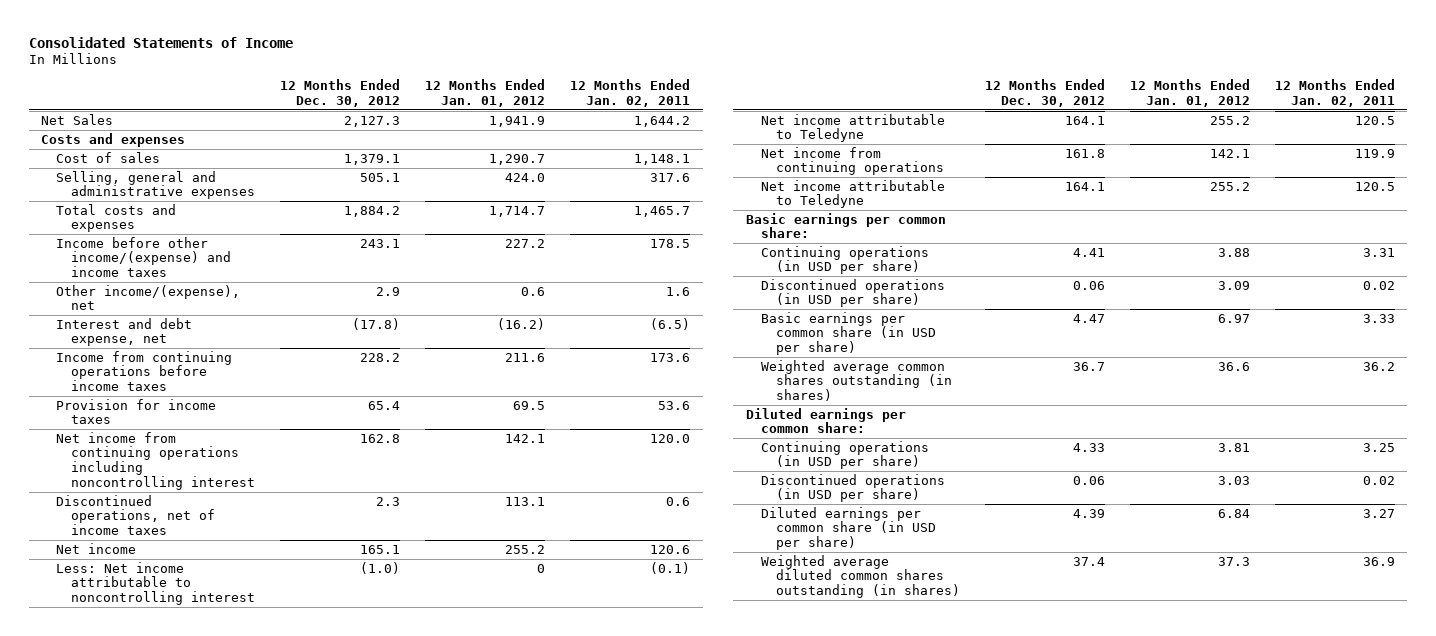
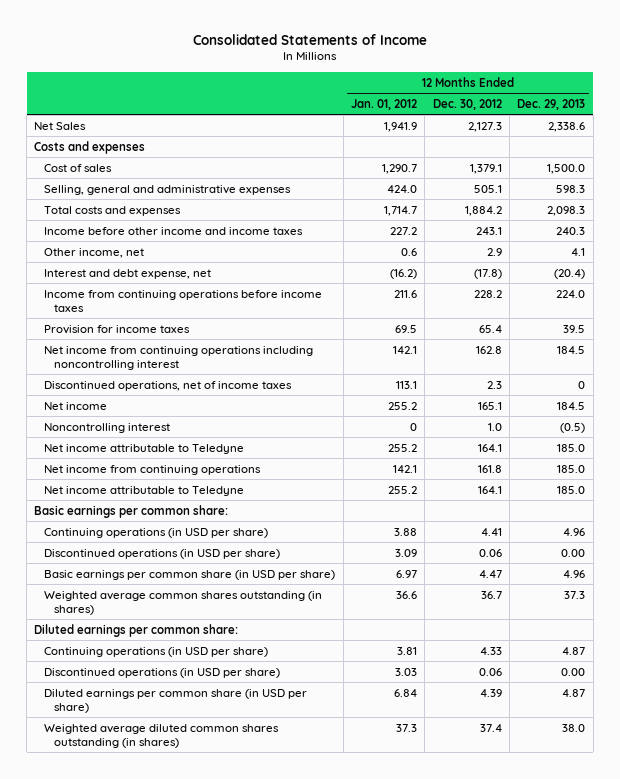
[570,79,691,108] 12 Months Ended Jan. 02, 2011 -> none
none -> [517,98,586,110] Dec. 29, 2013
[56,236,232,278] Income before other income/(expense) and income taxes -> [44,226,304,235] Income before other income and income taxes
[56,284,241,311] Other income/(expense), net -> [44,247,145,258] Other income, net
[56,561,256,606] Less: Net income attributable to noncontrolling interest -> [44,422,171,433] Noncontrolling interest
[360,561,401,574] (1.0) -> [487,422,502,431] 1.0

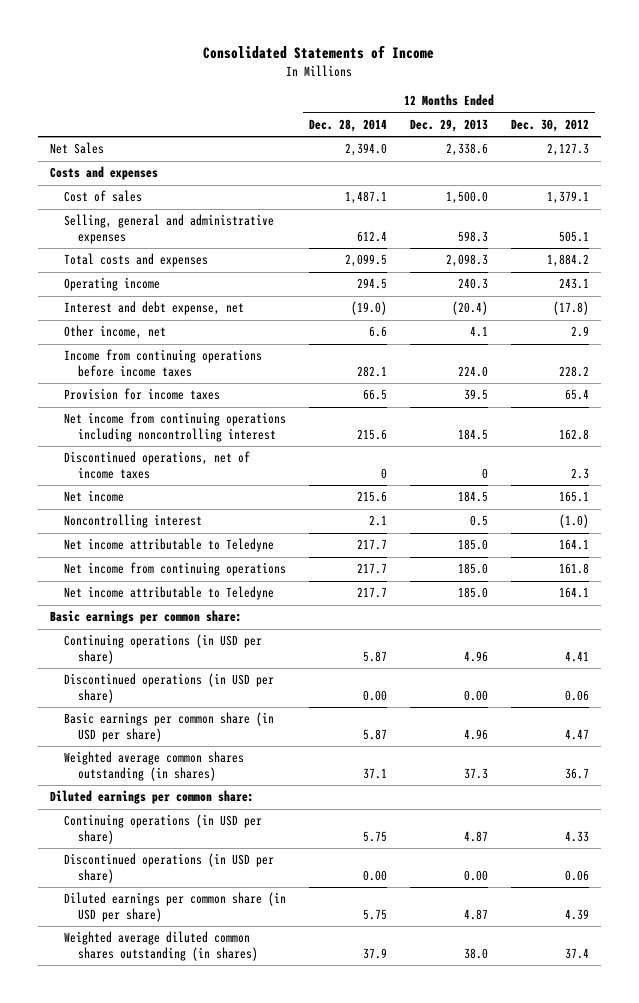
[350,98,417,110] Jan. 01, 2012 -> none
none -> [309,119,388,133] Dec. 28, 2014
[44,226,304,235] Income before other income and income taxes -> [63,277,160,292] Operating income
[44,247,145,258] Other income, net -> [63,325,166,340] Other income, net
[487,422,502,431] 1.0 -> [559,514,590,529] (1.0)
[560,422,586,433] (0.5) -> [470,515,489,527] 0.5

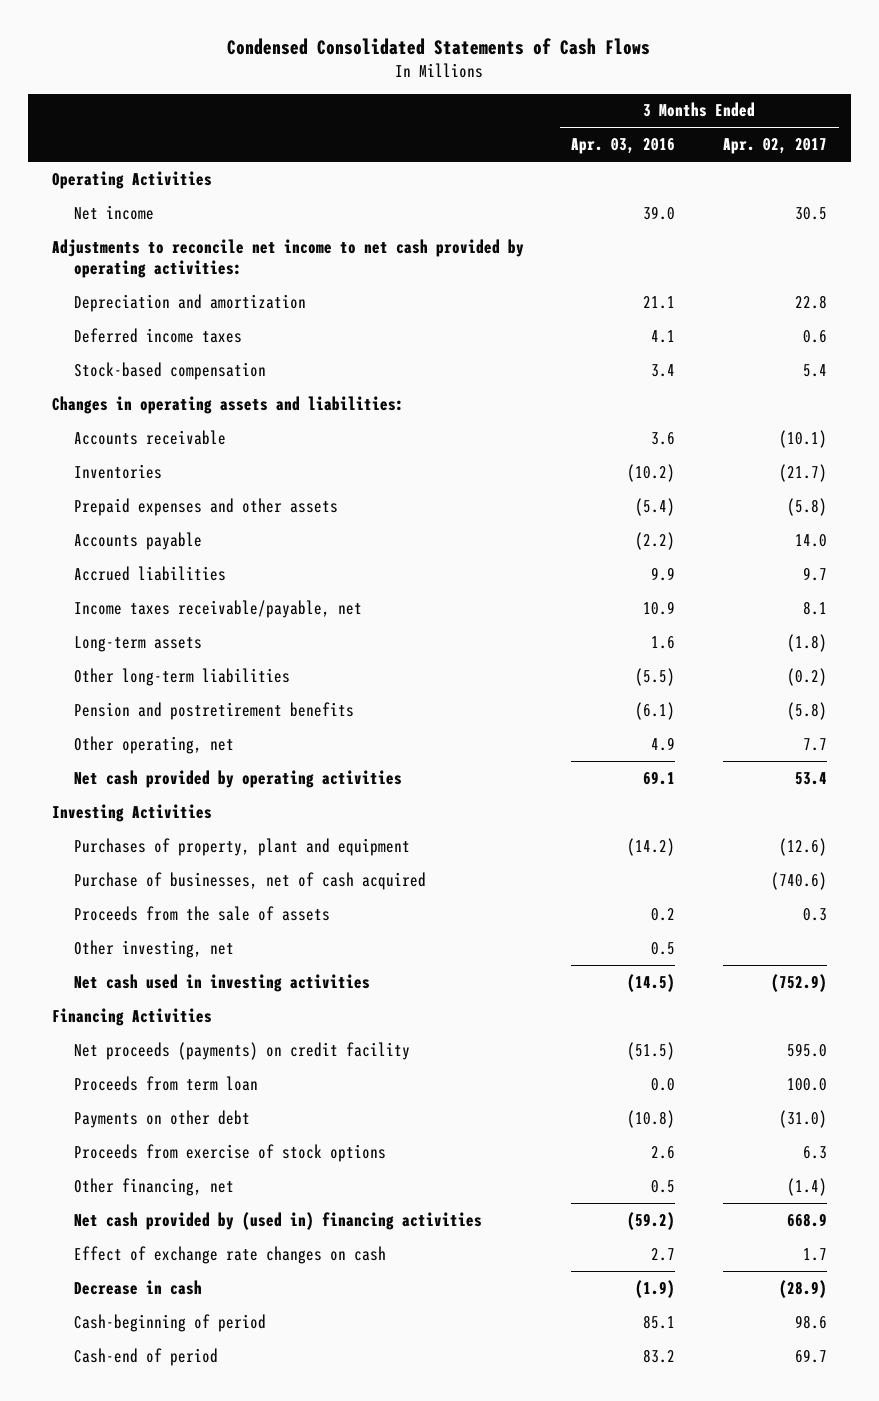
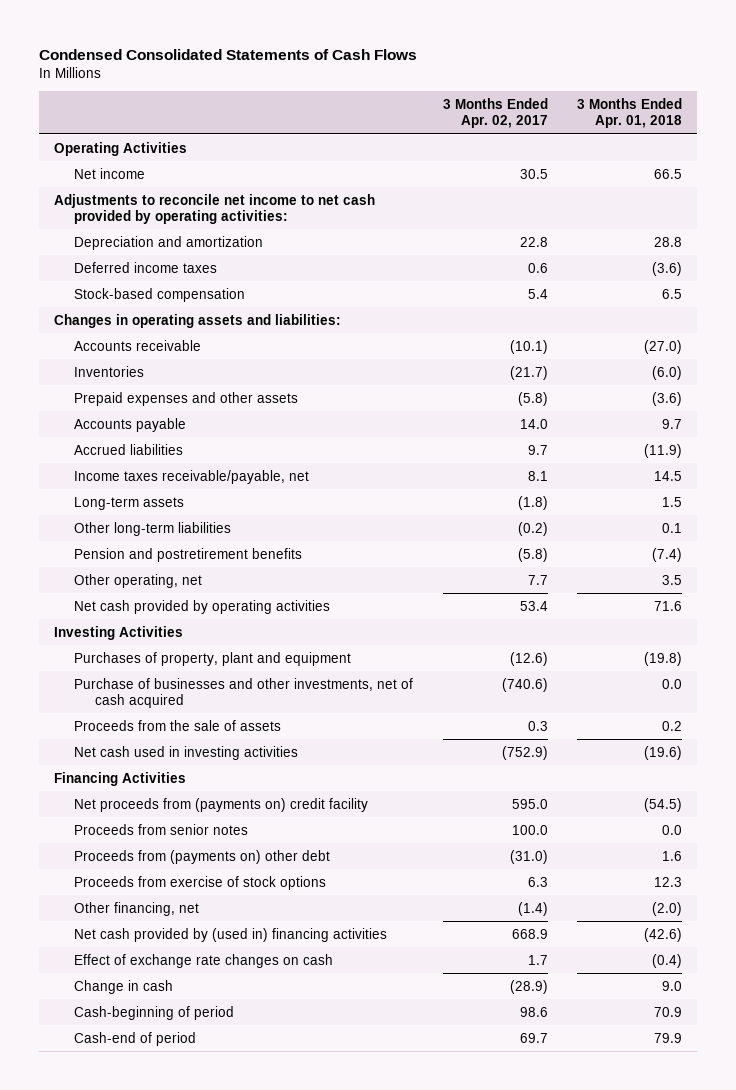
[571,138,676,155] Apr. 03, 2016 -> none
none -> [577,98,683,129] 3 Months Ended Apr. 01, 2018
[73,871,426,890] Purchase of businesses, net of cash acquired -> [74,677,414,708] Purchase of businesses and other investments, net of cash acquired
[73,939,234,958] Other investing, net -> none
[73,1075,258,1091] Proceeds from term loan -> none
[73,1041,410,1060] Net proceeds (payments) on credit facility -> [74,797,369,812] Net proceeds from (payments on) credit facility
none -> [74,823,249,835] Proceeds from senior notes
[73,1109,250,1128] Payments on other debt -> [74,849,331,864] Proceeds from (payments on) other debt
[73,1279,202,1295] Decrease in cash -> [74,979,174,994] Change in cash

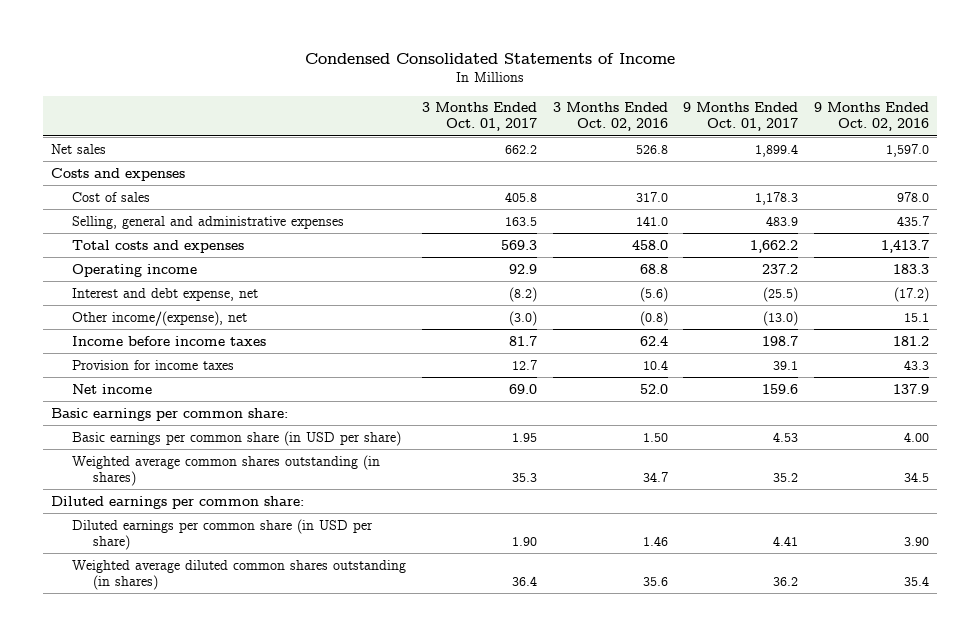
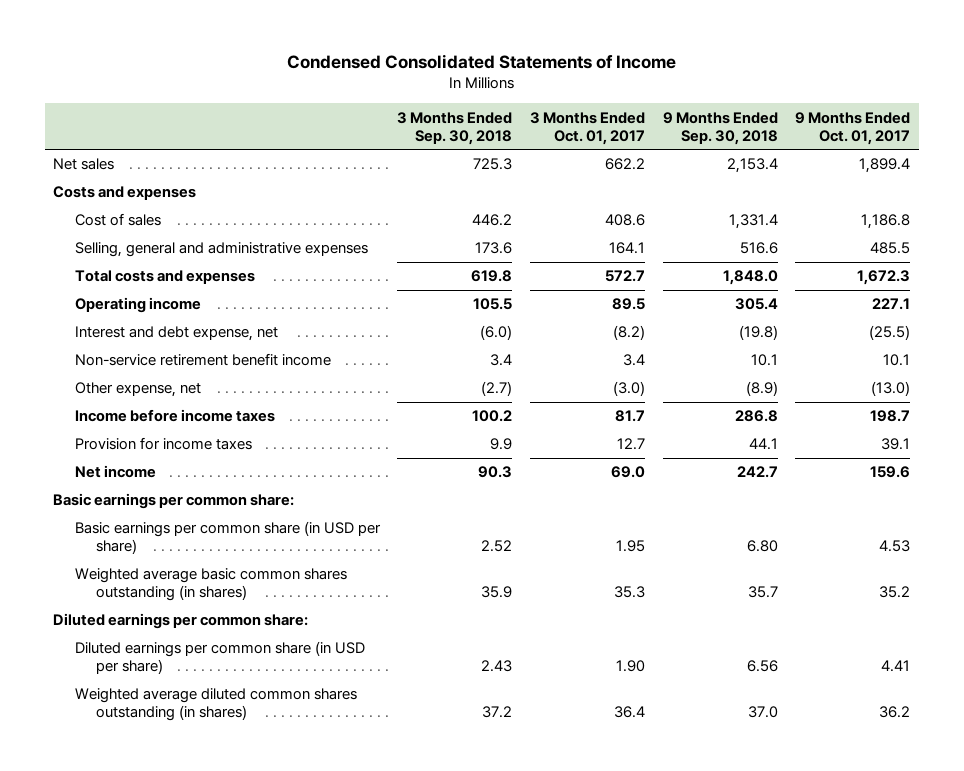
[552,102,668,132] 3 Months Ended Oct. 02, 2016 -> none
[814,102,930,132] 9 Months Ended Oct. 02, 2016 -> none
none -> [397,111,513,145] 3 Months Ended Sep. 30, 2018
none -> [662,111,778,145] 9 Months Ended Sep. 30, 2018
[504,191,537,202] 405.8 -> [605,214,646,227] 408.6
[755,191,799,205] 1,178.3 -> [861,214,911,230] 1,186.8
[504,216,537,226] 163.5 -> [609,242,646,255] 164.1
[766,215,799,226] 483.9 -> [870,242,911,255] 485.5
[500,239,537,250] 569.3 -> [605,270,646,283] 572.7
[750,239,799,253] 1,662.2 -> [857,270,911,286] 1,672.3
[508,263,537,274] 92.9 -> [612,298,646,311] 89.5
[762,263,799,274] 237.2 -> [872,298,911,311] 227.1
none -> [74,353,331,367] Non-service retirement benefit income
[72,310,248,326] Other income/(expense), net -> [74,382,201,398] Other expense, net
[72,454,381,486] Weighted average common shares outstanding (in shares) -> [74,568,347,602] Weighted average basic common shares outstanding (in shares)

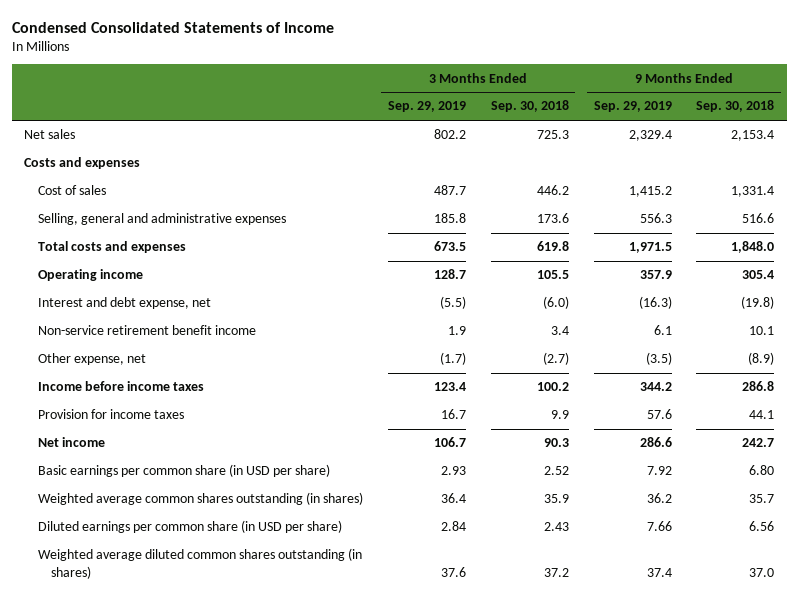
[530,111,646,145] 3 Months Ended Oct. 01, 2017 -> none
[795,111,911,145] 9 Months Ended Oct. 01, 2017 -> none
none -> [387,101,466,113] Sep. 29, 2019
none -> [593,101,672,113] Sep. 29, 2019
[53,493,295,510] Basic earnings per common share: -> none
[53,613,309,630] Diluted earnings per common share: -> none
[74,568,347,602] Weighted average basic common shares outstanding (in shares) -> [37,492,363,506] Weighted average common shares outstanding (in shares)

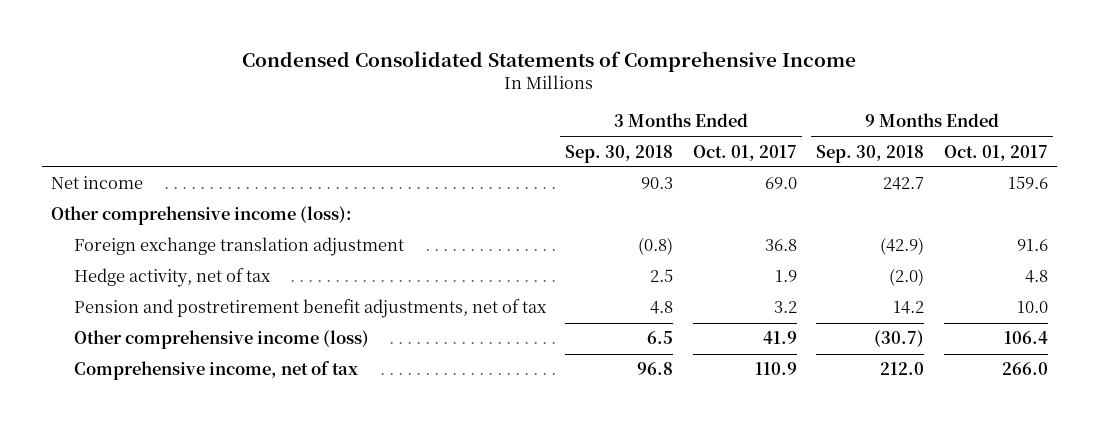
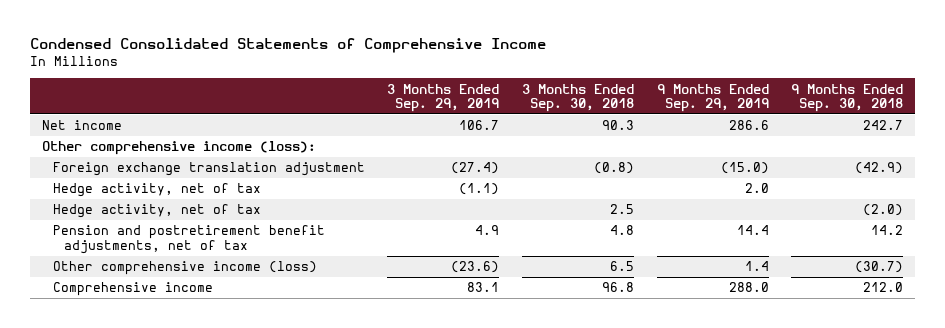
[692,144,797,161] Oct. 01, 2017 -> none
[943,144,1048,161] Oct. 01, 2017 -> none
none -> [387,83,500,113] 3 Months Ended Sep. 29, 2019
none -> [656,83,769,113] 9 Months Ended Sep. 29, 2019
none -> [52,183,261,198] Hedge activity, net of tax
[73,361,358,381] Comprehensive income, net of tax -> [52,282,213,297] Comprehensive income

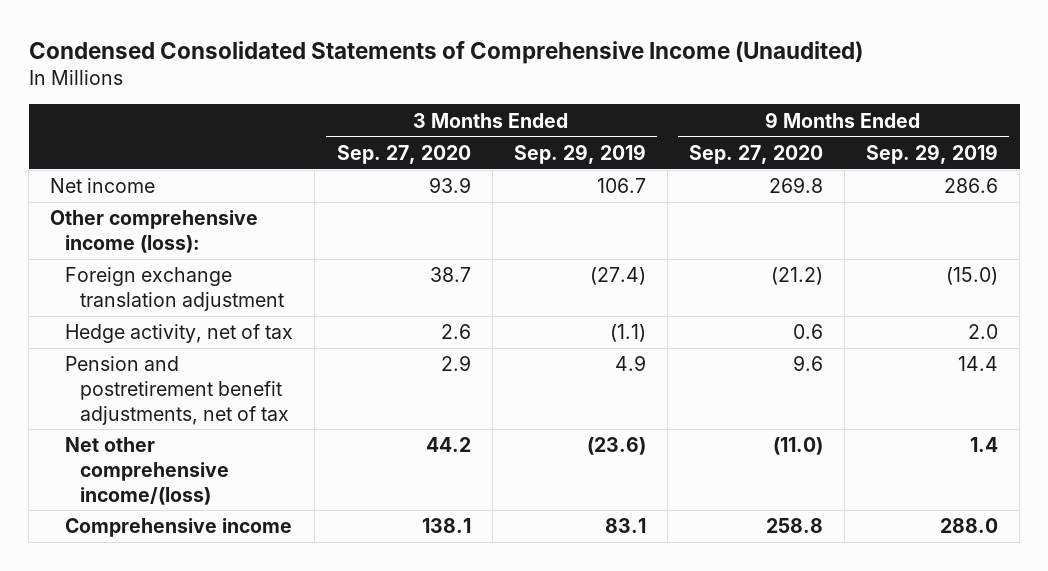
[30,38,547,54] Condensed Consolidated Statements of Comprehensive Income -> [28,40,863,64] Condensed Consolidated Statements of Comprehensive Income (Unaudited)
[522,83,635,113] 3 Months Ended Sep. 30, 2018 -> none
[791,83,904,113] 9 Months Ended Sep. 30, 2018 -> none
none -> [336,144,471,164] Sep. 27, 2020
none -> [688,144,823,164] Sep. 27, 2020
[52,204,261,219] Hedge activity, net of tax -> none
[52,261,317,276] Other comprehensive income (loss) -> [65,437,230,505] Net other comprehensive income/(loss)

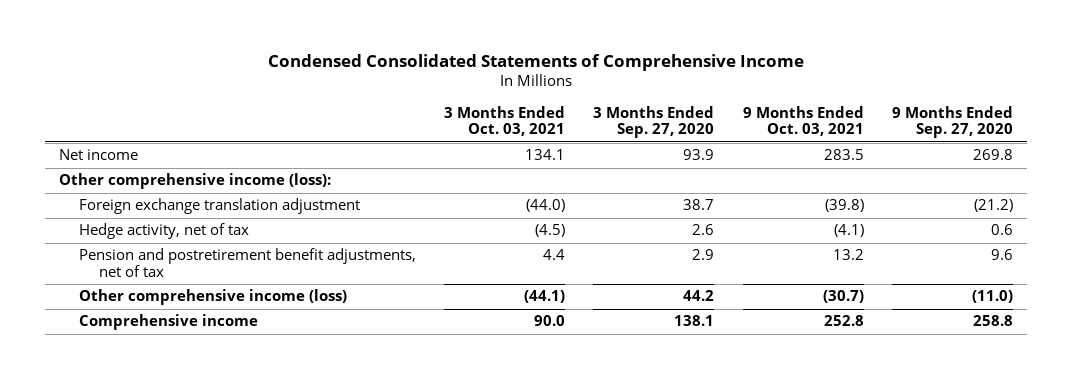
[28,40,863,64] Condensed Consolidated Statements of Comprehensive Income (Unaudited) -> [267,53,804,71] Condensed Consolidated Statements of Comprehensive Income
[513,143,646,164] Sep. 29, 2019 -> none
[866,143,999,164] Sep. 29, 2019 -> none
none -> [444,105,566,137] 3 Months Ended Oct. 03, 2021
none -> [742,105,864,137] 9 Months Ended Oct. 03, 2021
[65,437,230,505] Net other comprehensive income/(loss) -> [78,289,347,306] Other comprehensive income (loss)

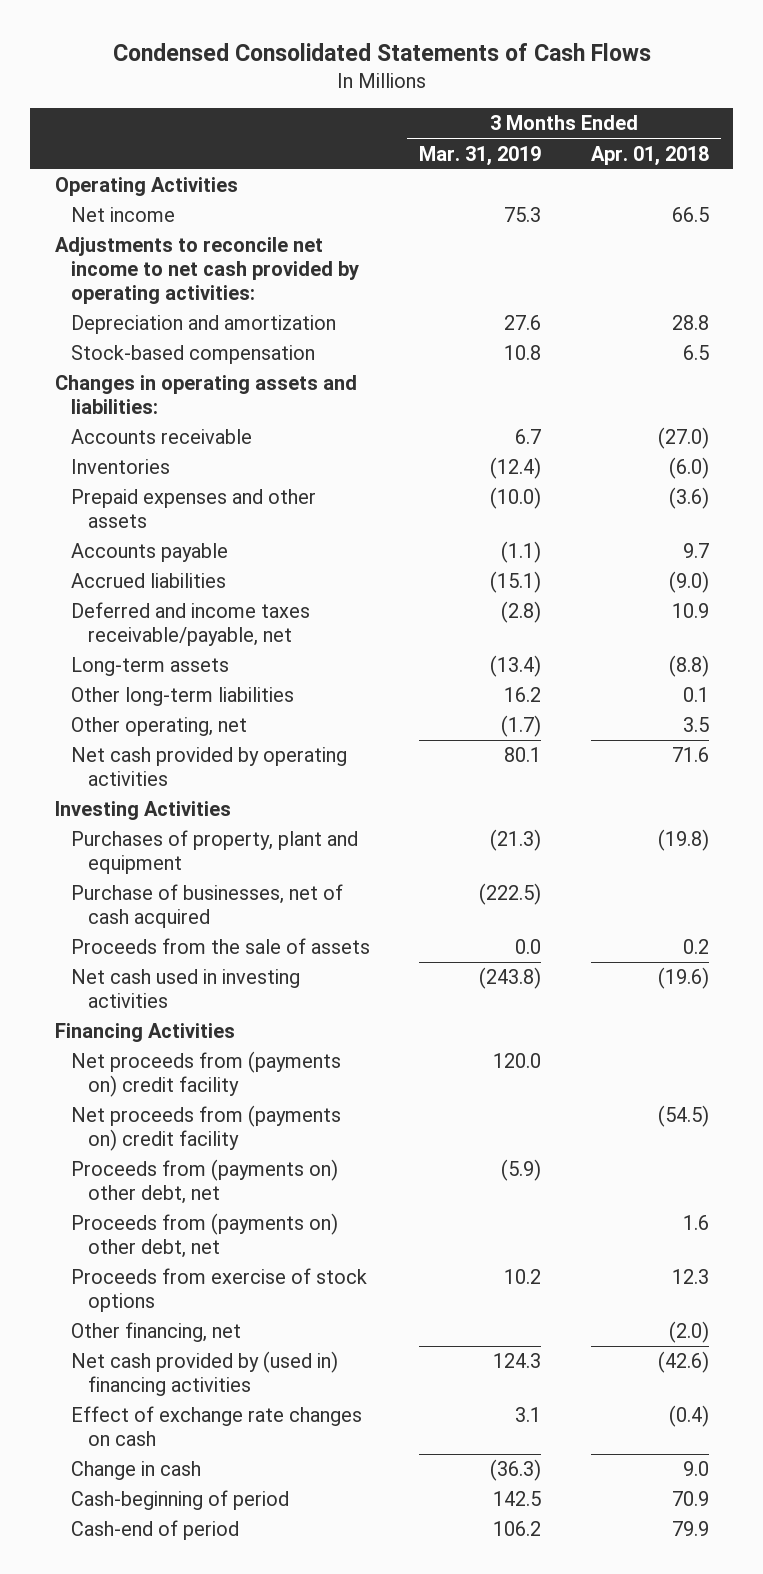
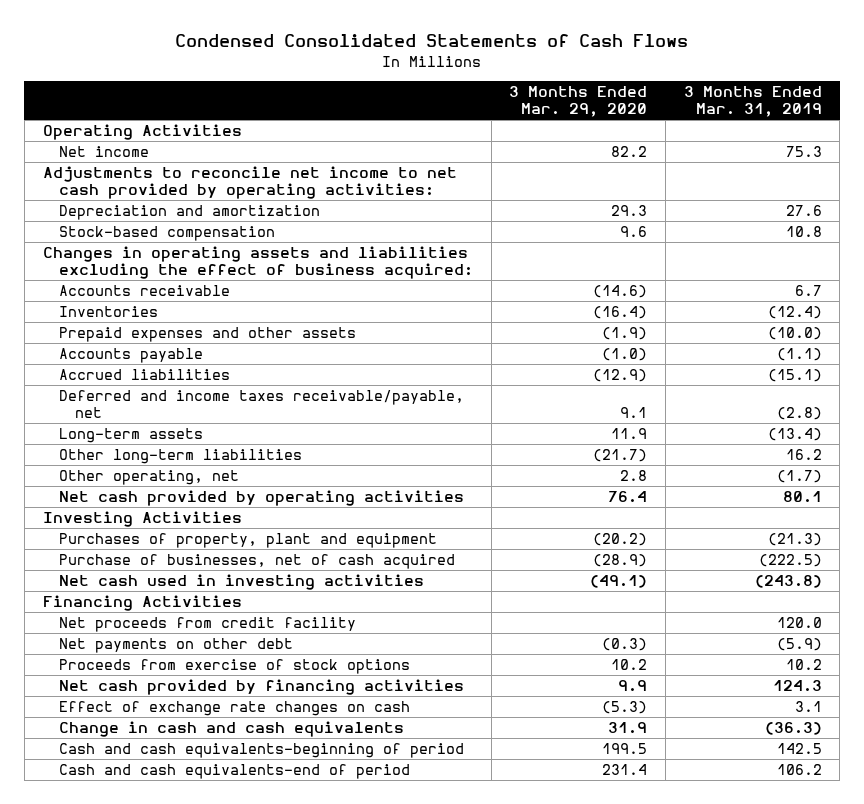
[590,145,709,166] Apr. 01, 2018 -> none
none -> [509,86,648,118] 3 Months Ended Mar. 29, 2020
[54,375,357,415] Changes in operating assets and liabilities: -> [42,246,473,280] Changes in operating assets and liabilities excluding the effect of business acquired:
[71,938,371,955] Proceeds from the sale of assets -> none
[71,1105,342,1152] Net proceeds from (payments on) credit facility -> none
[71,1213,339,1259] Proceeds from (payments on) other debt, net -> none
[71,1051,342,1098] Net proceeds from (payments on) credit facility -> [58,617,356,633] Net proceeds from credit facility
[71,1159,339,1205] Proceeds from (payments on) other debt, net -> [58,638,293,654] Net payments on other debt
[71,1322,242,1343] Other financing, net -> none
[71,1351,339,1397] Net cash provided by (used in) financing activities -> [58,679,464,696] Net cash provided by financing activities
[71,1461,202,1481] Change in cash -> [58,721,404,738] Change in cash and cash equivalents
[71,1490,290,1511] Cash-beginning of period -> [58,743,464,759] Cash and cash equivalents-beginning of period
[71,1520,240,1541] Cash-end of period -> [58,764,410,780] Cash and cash equivalents-end of period

